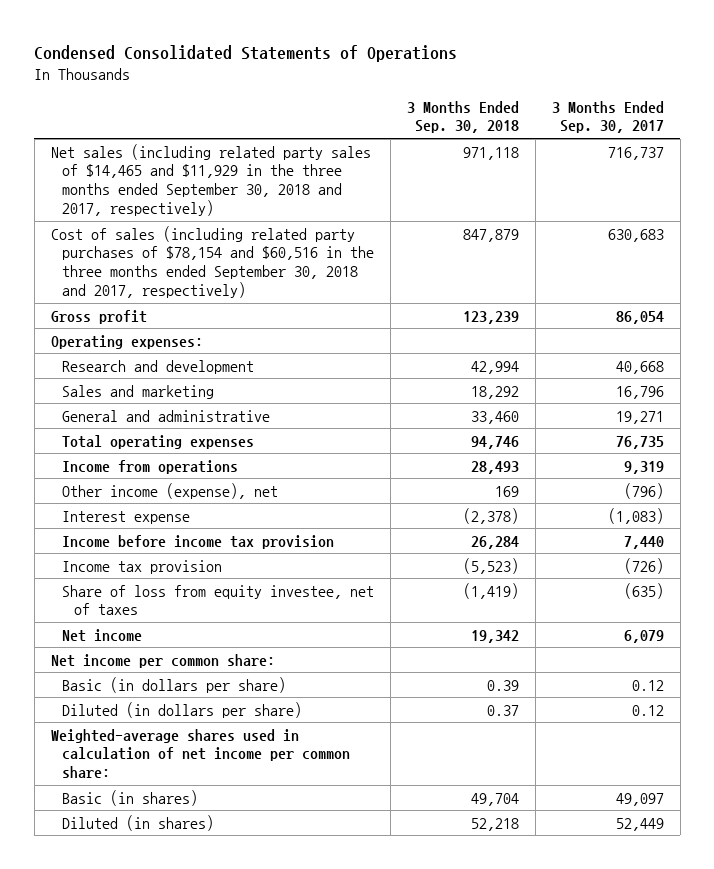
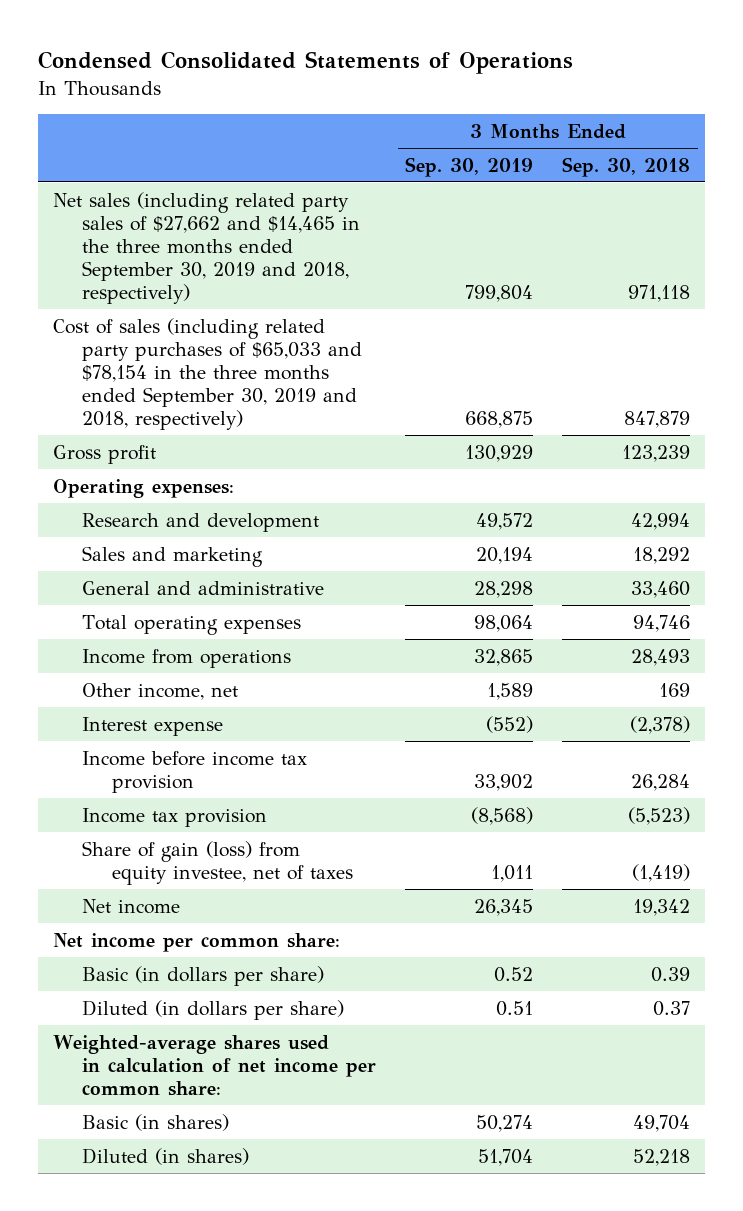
[551,100,664,134] 3 Months Ended Sep. 30, 2017 -> none
none -> [405,156,534,177] Sep. 30, 2019
[50,143,371,216] Net sales (including related party sales of $14,465 and $11,929 in the three months ended September 30, 2018 and 2017, respectively) -> [52,191,361,304] Net sales (including related party sales of $27,662 and $14,465 in the three months ended September 30, 2019 and 2018, respectively)
[50,225,375,298] Cost of sales (including related party purchases of $78,154 and $60,516 in the three months ended September 30, 2018 and 2017, respectively) -> [52,317,363,430] Cost of sales (including related party purchases of $65,033 and $78,154 in the three months ended September 30, 2019 and 2018, respectively)
[62,482,279,499] Other income (expense), net -> [82,682,239,700] Other income, net
[62,584,375,616] Share of loss from equity investee, net of taxes -> [82,840,353,885] Share of gain (loss) from equity investee, net of taxes

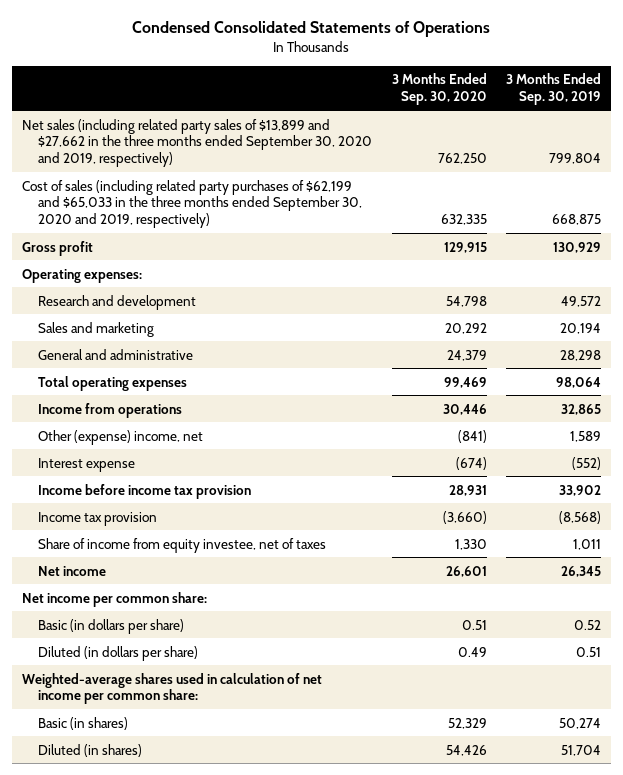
[562,156,691,177] Sep. 30, 2018 -> none
none -> [391,73,487,106] 3 Months Ended Sep. 30, 2020
[52,191,361,304] Net sales (including related party sales of $27,662 and $14,465 in the three months ended September 30, 2019 and 2018, respectively) -> [21,118,373,168] Net sales (including related party sales of $13,899 and $27,662 in the three months ended September 30, 2020 and 2019, respectively)
[52,317,363,430] Cost of sales (including related party purchases of $65,033 and $78,154 in the three months ended September 30, 2019 and 2018, respectively) -> [21,179,363,229] Cost of sales (including related party purchases of $62,199 and $65,033 in the three months ended September 30, 2020 and 2019, respectively)
[82,682,239,700] Other income, net -> [38,429,204,445] Other (expense) income, net
[82,840,353,885] Share of gain (loss) from equity investee, net of taxes -> [38,537,327,553] Share of income from equity investee, net of taxes

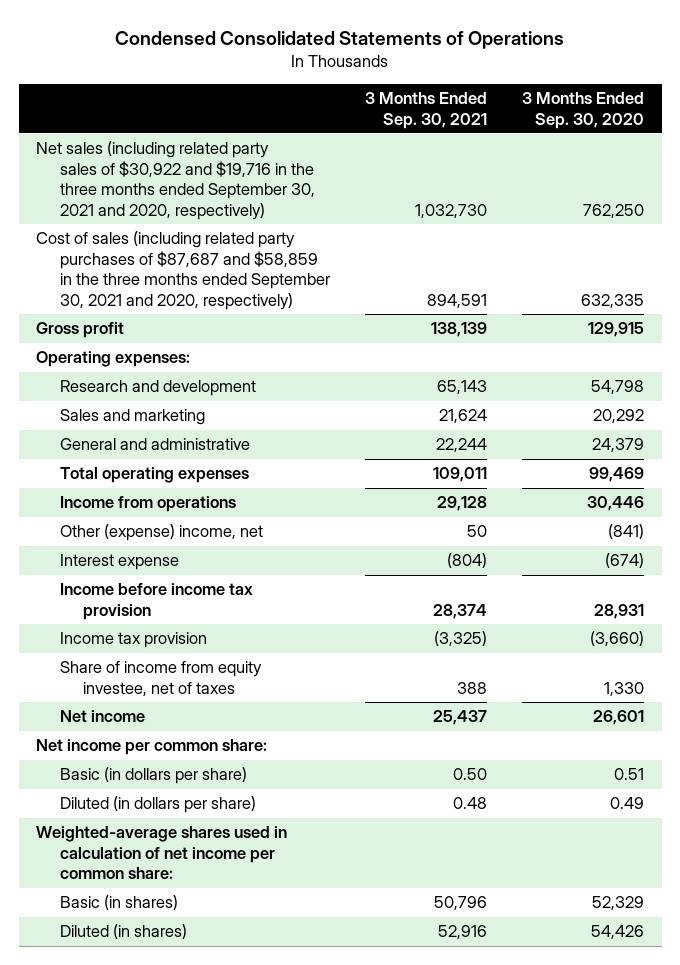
[505,73,601,106] 3 Months Ended Sep. 30, 2019 -> none
none -> [364,92,487,129] 3 Months Ended Sep. 30, 2021
[21,118,373,168] Net sales (including related party sales of $13,899 and $27,662 in the three months ended September 30, 2020 and 2019, respectively) -> [36,141,315,220] Net sales (including related party sales of $30,922 and $19,716 in the three months ended September 30, 2021 and 2020, respectively)
[21,179,363,229] Cost of sales (including related party purchases of $62,199 and $65,033 in the three months ended September 30, 2020 and 2019, respectively) -> [36,231,330,310] Cost of sales (including related party purchases of $87,687 and $58,859 in the three months ended September 30, 2021 and 2020, respectively)

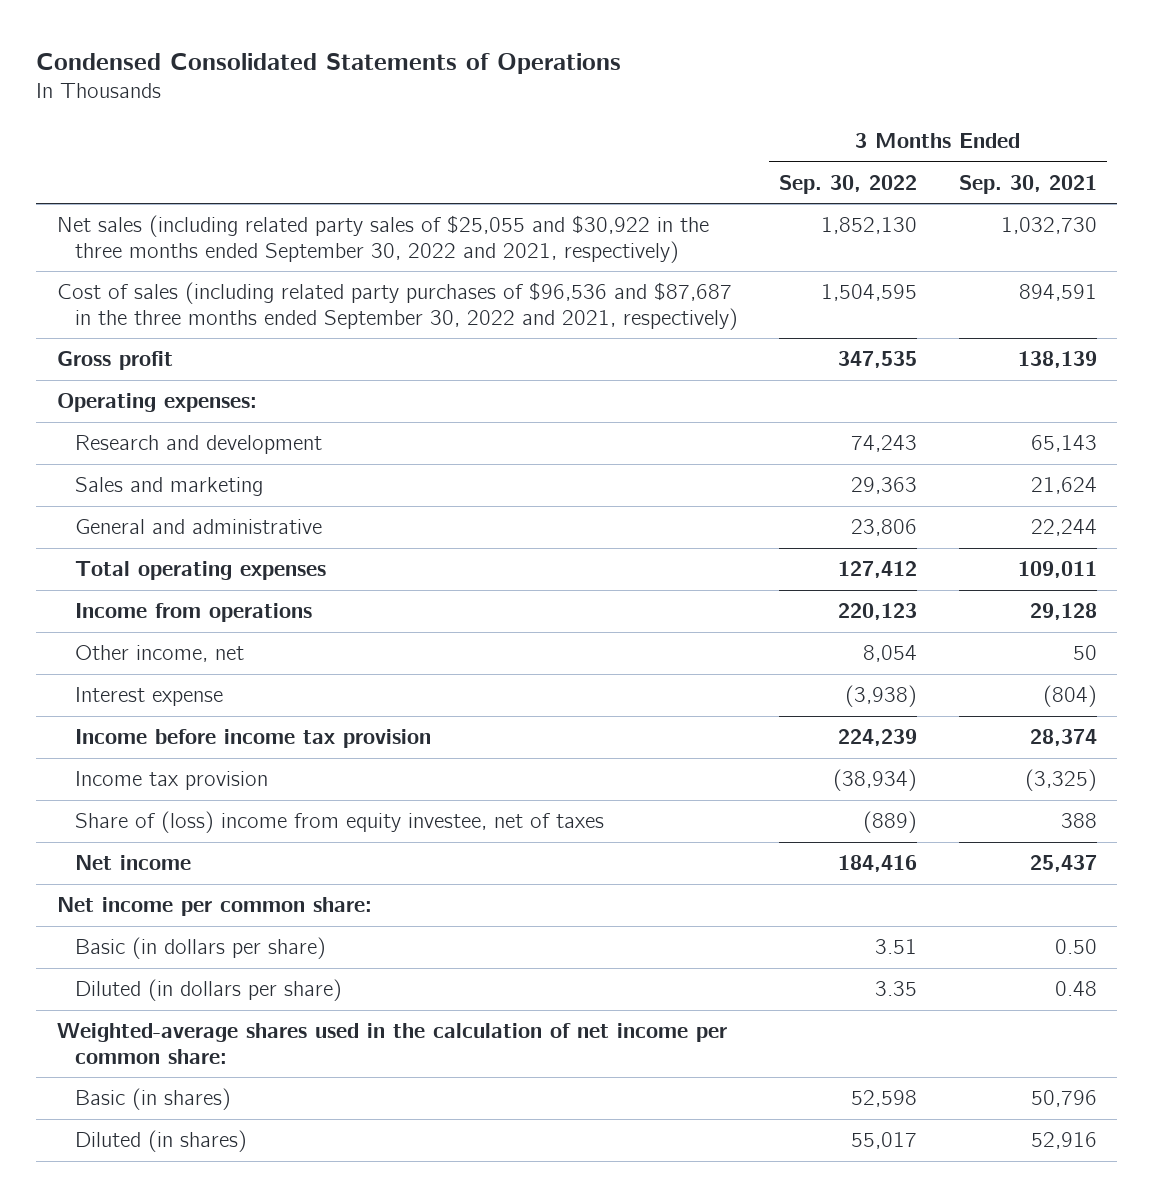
[521,92,644,129] 3 Months Ended Sep. 30, 2020 -> none
none -> [779,174,918,194] Sep. 30, 2022
[36,141,315,220] Net sales (including related party sales of $30,922 and $19,716 in the three months ended September 30, 2021 and 2020, respectively) -> [57,215,710,263] Net sales (including related party sales of $25,055 and $30,922 in the three months ended September 30, 2022 and 2021, respectively)
[36,231,330,310] Cost of sales (including related party purchases of $87,687 and $58,859 in the three months ended September 30, 2021 and 2020, respectively) -> [57,282,738,330] Cost of sales (including related party purchases of $96,536 and $87,687 in the three months ended September 30, 2022 and 2021, respectively)
[59,524,263,542] Other (expense) income, net -> [74,645,244,663] Other income, net
[59,661,262,696] Share of income from equity investee, net of taxes -> [74,811,604,834] Share of (loss) income from equity investee, net of taxes
[36,826,288,880] Weighted-average shares used in calculation of net income per common share: -> [57,1023,728,1064] Weighted-average shares used in the calculation of net income per common share:

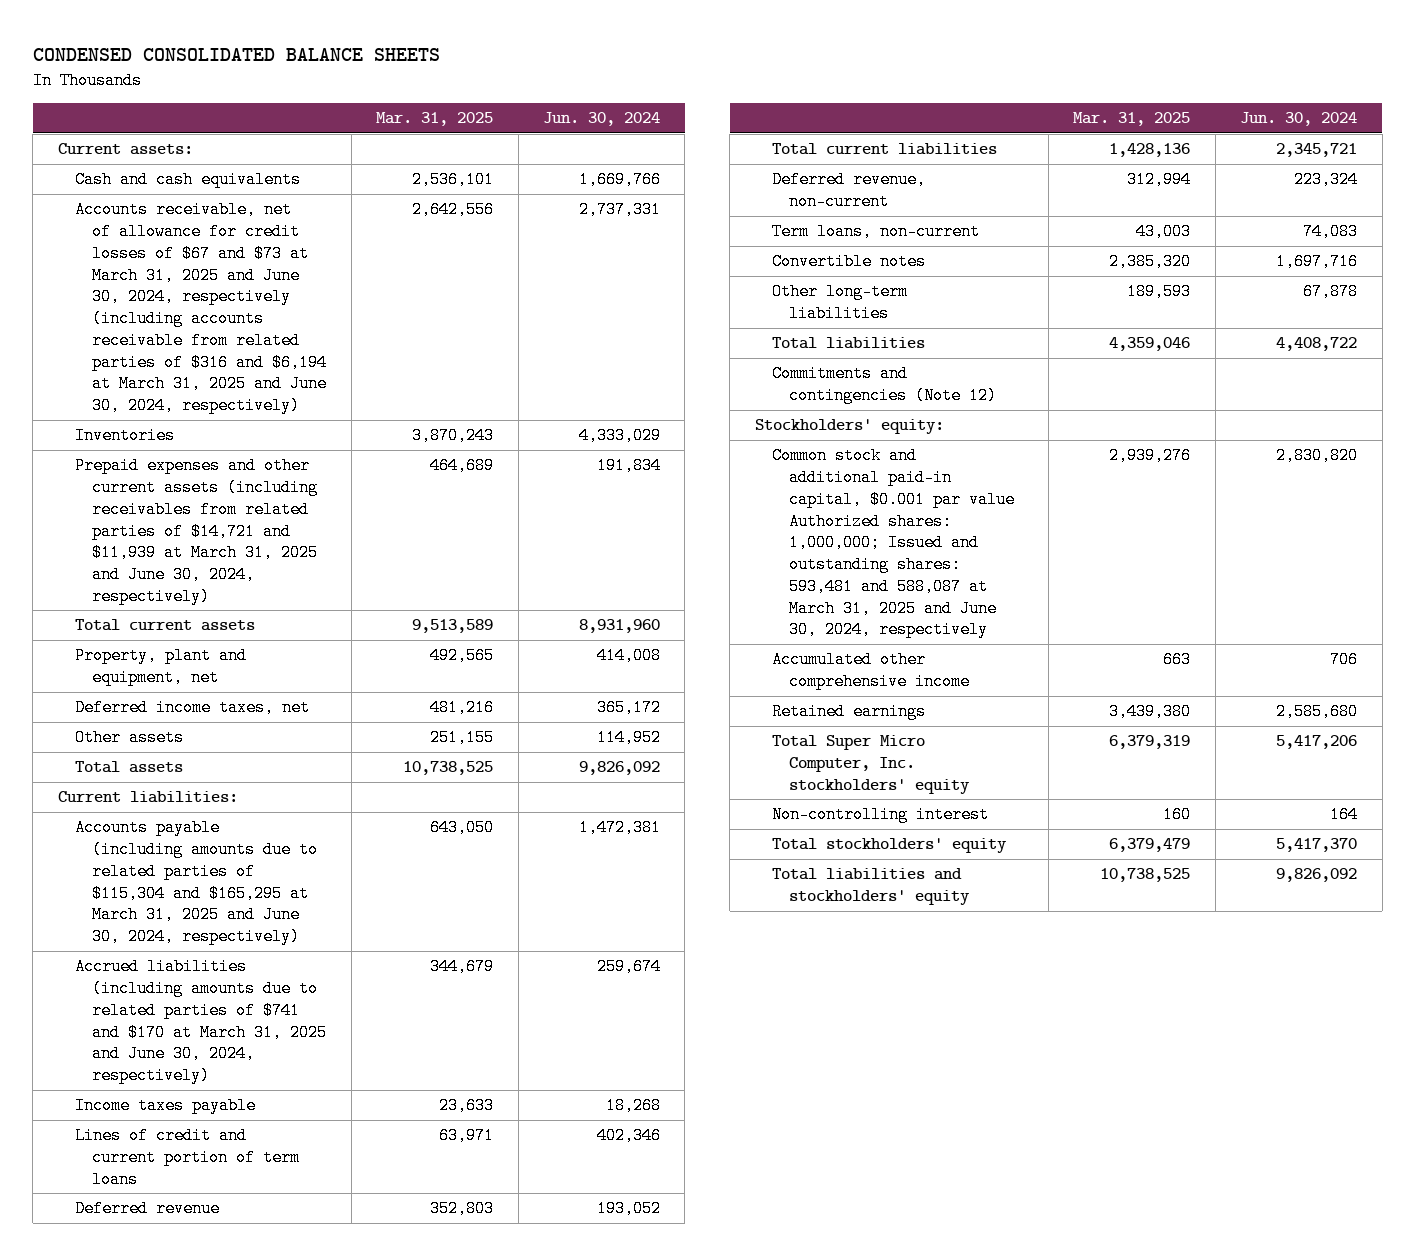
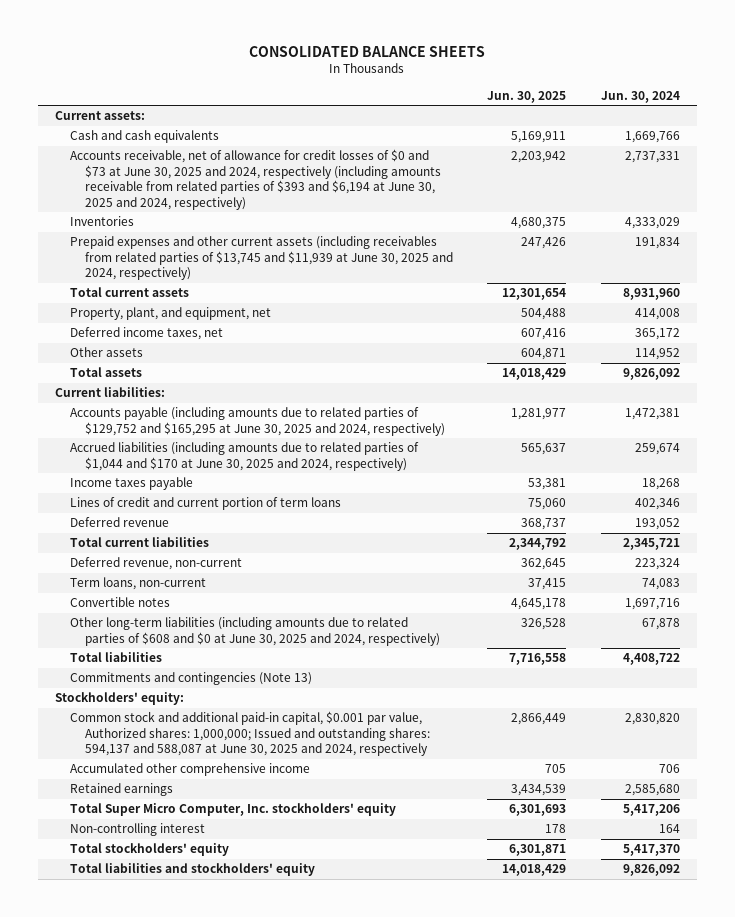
[32,47,440,61] CONDENSED CONSOLIDATED BALANCE SHEETS -> [249,46,486,58] CONSOLIDATED BALANCE SHEETS
[376,112,494,127] Mar. 31, 2025 -> none
none -> [487,90,567,103] Jun. 30, 2025
[74,201,328,415] Accounts receivable, net of allowance for credit losses of $67 and $73 at March 31, 2025 and June 30, 2024, respectively (including accounts receivable from related parties of $316 and $6,194 at March 31, 2025 and June 30, 2024, respectively) -> [70,149,442,210] Accounts receivable, net of allowance for credit losses of $0 and $73 at June 30, 2025 and 2024, respectively (including amounts receivable from related parties of $393 and $6,194 at June 30, 2025 and 2024, respectively)
[74,457,319,605] Prepaid expenses and other current assets (including receivables from related parties of $14,721 and $11,939 at March 31, 2025 and June 30, 2024, respectively) -> [70,236,454,281] Prepaid expenses and other current assets (including receivables from related parties of $13,745 and $11,939 at June 30, 2025 and 2024, respectively)
[74,647,247,687] Property, plant and equipment, net -> [70,307,272,321] Property, plant, and equipment, net
[74,819,319,946] Accounts payable (including amounts due to related parties of $115,304 and $165,295 at March 31, 2025 and June 30, 2024, respectively) -> [70,407,446,436] Accounts payable (including amounts due to related parties of $129,752 and $165,295 at June 30, 2025 and 2024, respectively)
[74,958,328,1085] Accrued liabilities (including amounts due to related parties of $741 and $170 at March 31, 2025 and June 30, 2024, respectively) -> [70,442,420,471] Accrued liabilities (including amounts due to related parties of $1,044 and $170 at June 30, 2025 and 2024, respectively)
[772,283,909,323] Other long-term liabilities -> [70,617,441,646] Other long-term liabilities (including amounts due to related parties of $608 and $0 at June 30, 2025 and 2024, respectively)
[772,365,998,405] Commitments and contingencies (Note 12) -> [70,672,313,686] Commitments and contingencies (Note 13)
[772,447,1016,639] Common stock and additional paid-in capital, $0.001 par value Authorized shares: 1,000,000; Issued and outstanding shares: 593,481 and 588,087 at March 31, 2025 and June 30, 2024, respectively -> [70,711,431,757] Common stock and additional paid-in capital, $0.001 par value, Authorized shares: 1,000,000; Issued and outstanding shares: 594,137 and 588,087 at June 30, 2025 and 2024, respectively

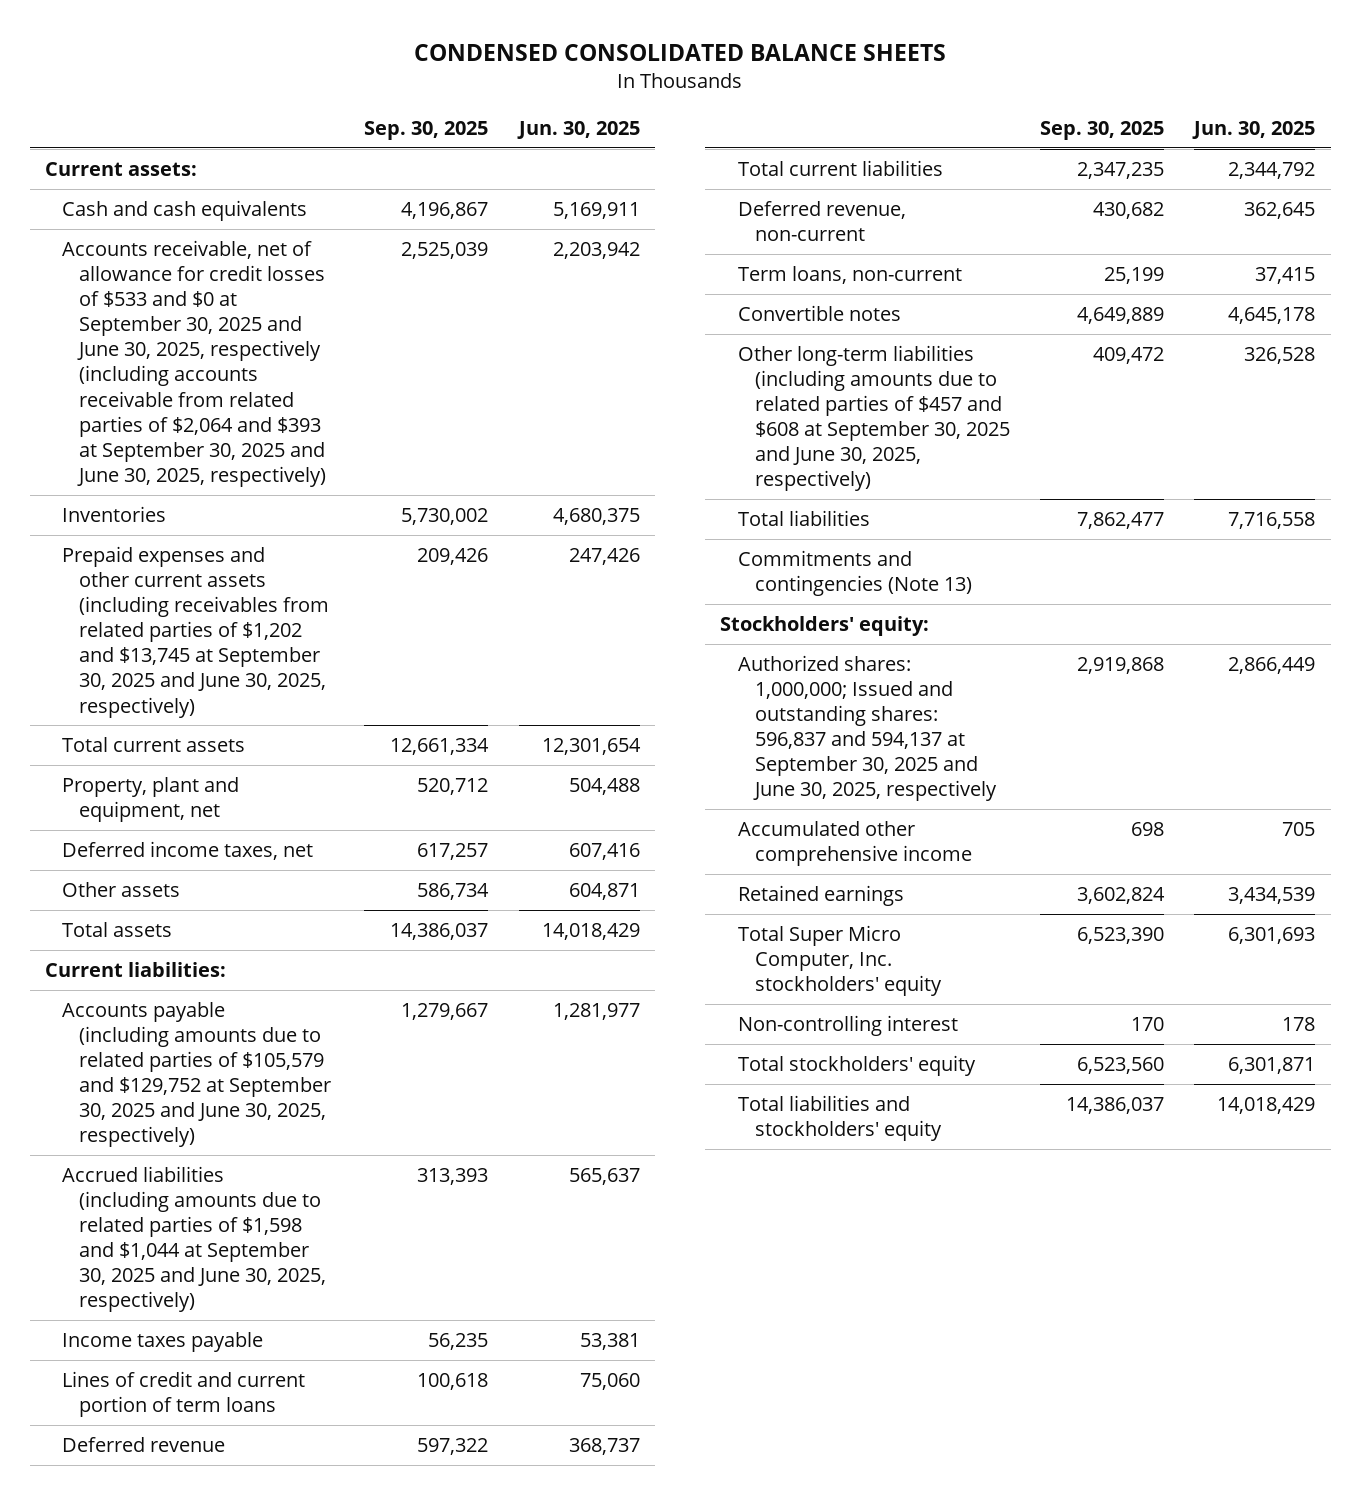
[249,46,486,58] CONSOLIDATED BALANCE SHEETS -> [414,43,947,61] CONDENSED CONSOLIDATED BALANCE SHEETS
[600,90,680,103] Jun. 30, 2024 -> none
none -> [364,121,489,141] Sep. 30, 2025
[70,149,442,210] Accounts receivable, net of allowance for credit losses of $0 and $73 at June 30, 2025 and 2024, respectively (including amounts receivable from related parties of $393 and $6,194 at June 30, 2025 and 2024, respectively) -> [61,239,326,487] Accounts receivable, net of allowance for credit losses of $533 and $0 at September 30, 2025 and June 30, 2025, respectively (including accounts receivable from related parties of $2,064 and $393 at September 30, 2025 and June 30, 2025, respectively)
[70,236,454,281] Prepaid expenses and other current assets (including receivables from related parties of $13,745 and $11,939 at June 30, 2025 and 2024, respectively) -> [61,545,329,718] Prepaid expenses and other current assets (including receivables from related parties of $1,202 and $13,745 at September 30, 2025 and June 30, 2025, respectively)
[70,307,272,321] Property, plant, and equipment, net -> [61,776,239,823] Property, plant and equipment, net
[70,407,446,436] Accounts payable (including amounts due to related parties of $129,752 and $165,295 at June 30, 2025 and 2024, respectively) -> [61,1001,331,1148] Accounts payable (including amounts due to related parties of $105,579 and $129,752 at September 30, 2025 and June 30, 2025, respectively)
[70,442,420,471] Accrued liabilities (including amounts due to related parties of $1,044 and $170 at June 30, 2025 and 2024, respectively) -> [61,1165,326,1313] Accrued liabilities (including amounts due to related parties of $1,598 and $1,044 at September 30, 2025 and June 30, 2025, respectively)
[70,617,441,646] Other long-term liabilities (including amounts due to related parties of $608 and $0 at June 30, 2025 and 2024, respectively) -> [737,344,1010,492] Other long-term liabilities (including amounts due to related parties of $457 and $608 at September 30, 2025 and June 30, 2025, respectively)
[70,711,431,757] Common stock and additional paid-in capital, $0.001 par value, Authorized shares: 1,000,000; Issued and outstanding shares: 594,137 and 588,087 at June 30, 2025 and 2024, respectively -> [737,654,997,802] Authorized shares: 1,000,000; Issued and outstanding shares: 596,837 and 594,137 at September 30, 2025 and June 30, 2025, respectively

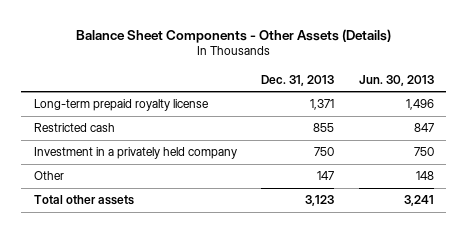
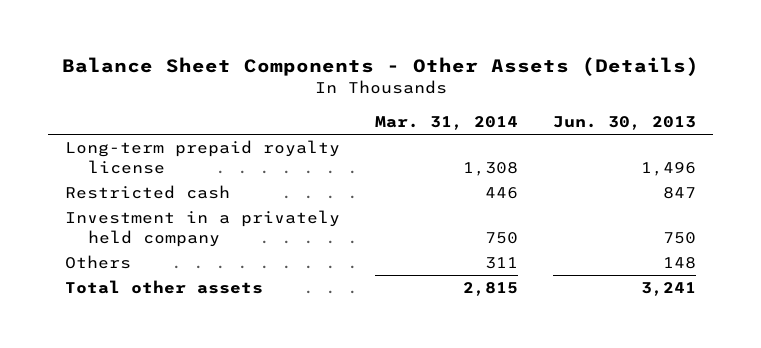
[261,74,335,86] Dec. 31, 2013 -> none
none -> [375,116,519,131] Mar. 31, 2014
[33,171,64,181] Other -> [65,255,132,270] Others

